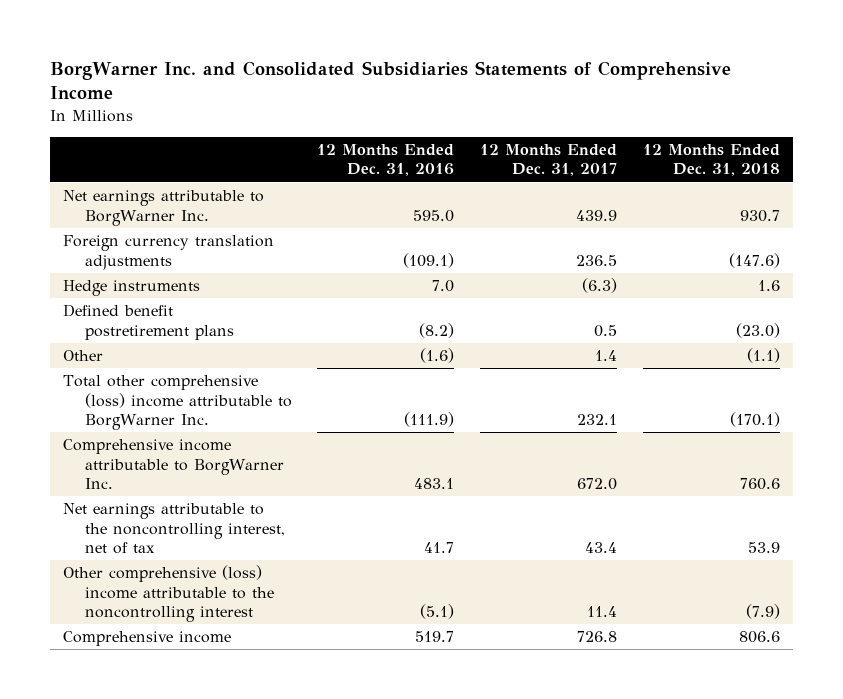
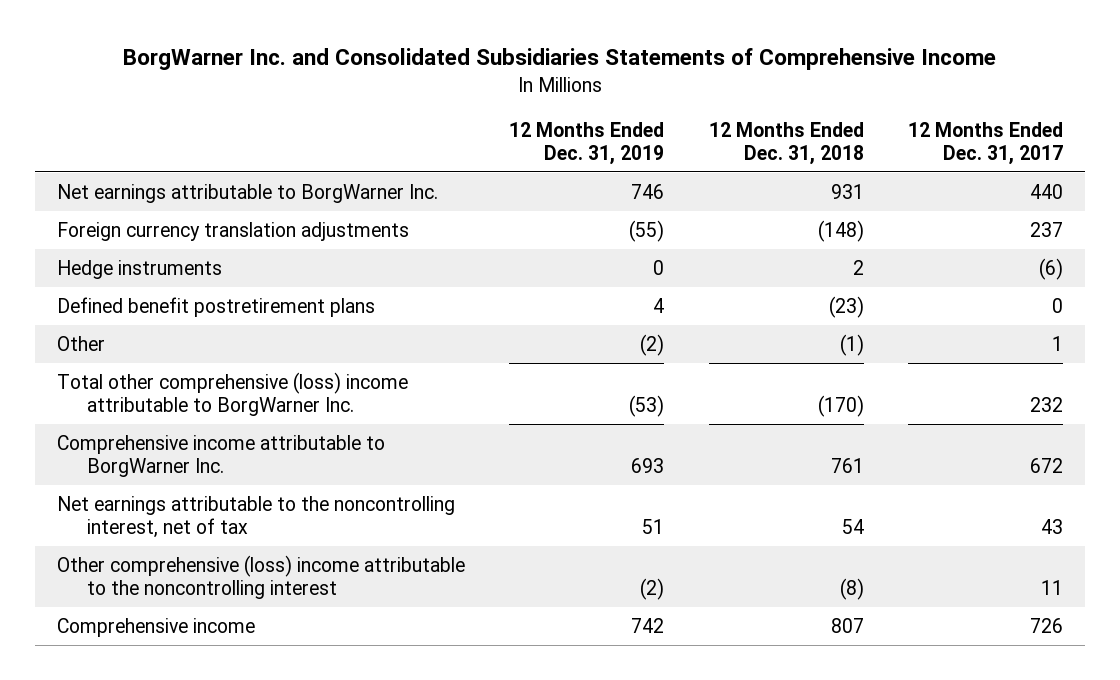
[317,143,455,177] 12 Months Ended Dec. 31, 2016 -> none
none -> [509,121,665,165] 12 Months Ended Dec. 31, 2019
[575,209,617,221] 439.9 -> [1029,183,1063,199] 440
[739,209,780,222] 930.7 -> [830,183,864,199] 931
[575,254,617,266] 236.5 -> [1029,221,1063,237] 237
[728,252,780,268] (147.6) -> [817,219,864,242] (148)
[581,278,617,294] (6.3) -> [1038,257,1063,280] (6)
[757,280,780,292] 1.6 -> [852,259,864,275] 2
[593,324,617,337] 0.5 -> [1051,297,1063,313] 0
[735,322,780,338] (23.0) -> [828,295,864,318] (23)
[594,350,617,362] 1.4 -> [1051,335,1063,351] 1
[746,348,780,364] (1.1) -> [839,333,864,356] (1)
[576,414,617,426] 232.1 -> [1029,396,1063,412] 232
[729,412,780,428] (170.1) -> [817,394,864,417] (170)
[576,478,617,491] 672.0 -> [1029,457,1063,473] 672
[739,478,780,491] 760.6 -> [830,457,864,473] 761
[584,542,617,554] 43.4 -> [1040,518,1063,534] 43
[747,542,780,554] 53.9 -> [841,518,864,534] 54
[586,606,617,618] 11.4 -> [1040,579,1063,595] 11
[745,604,780,620] (7.9) -> [839,577,864,600] (8)
[576,631,617,643] 726.8 -> [1029,617,1063,633] 726
[738,631,780,644] 806.6 -> [830,617,864,633] 807

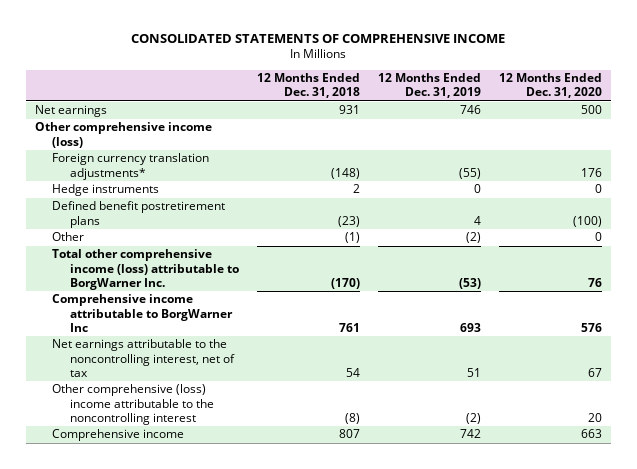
[123,48,997,71] BorgWarner Inc. and Consolidated Subsidiaries Statements of Comprehensive Income -> [131,34,506,44] CONSOLIDATED STATEMENTS OF COMPREHENSIVE INCOME
[907,121,1063,165] 12 Months Ended Dec. 31, 2017 -> none
none -> [499,73,603,99] 12 Months Ended Dec. 31, 2020
[57,183,439,203] Net earnings attributable to BorgWarner Inc. -> [34,105,107,118] Net earnings
none -> [34,122,212,148] Other comprehensive income (loss)
[57,221,410,241] Foreign currency translation adjustments -> [52,153,210,180] Foreign currency translation adjustments*
[57,371,409,416] Total other comprehensive (loss) income attributable to BorgWarner Inc. -> [52,249,240,290] Total other comprehensive income (loss) attributable to BorgWarner Inc.
[57,434,386,477] Comprehensive income attributable to BorgWarner Inc. -> [52,294,234,332] Comprehensive income attributable to BorgWarner Inc

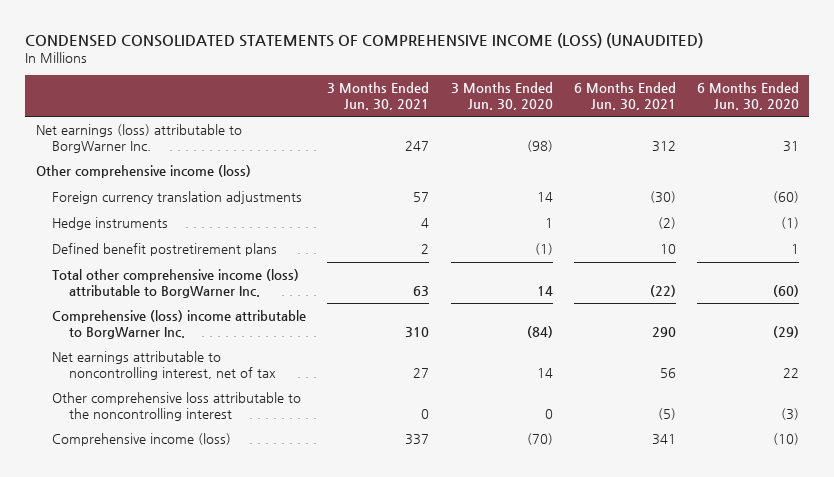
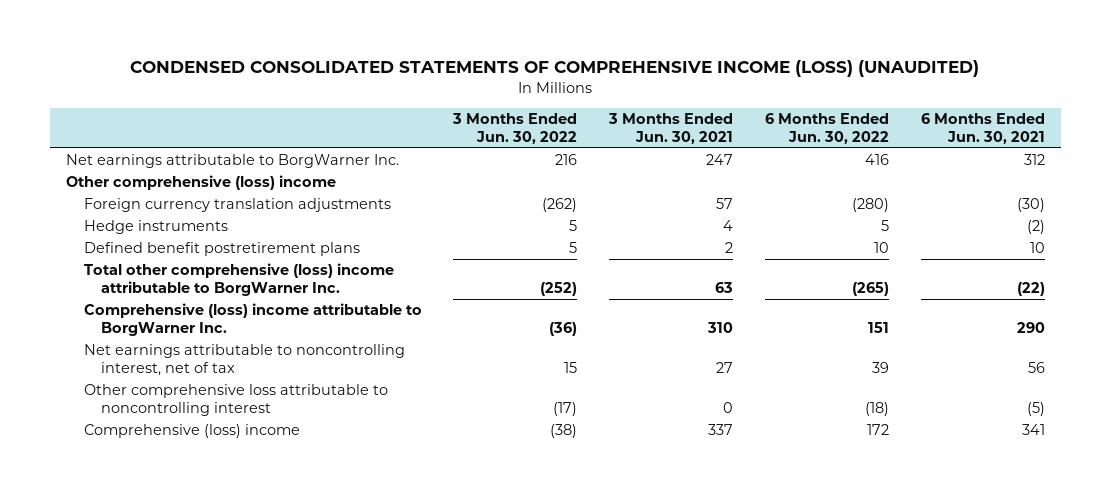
[450,81,553,110] 3 Months Ended Jun. 30, 2020 -> none
[696,81,799,110] 6 Months Ended Jun. 30, 2020 -> none
none -> [452,112,578,144] 3 Months Ended Jun. 30, 2022
none -> [765,112,890,144] 6 Months Ended Jun. 30, 2022
[35,124,242,154] Net earnings (loss) attributable to BorgWarner Inc. -> [66,154,400,169] Net earnings attributable to BorgWarner Inc.
[35,165,251,179] Other comprehensive income (loss) -> [66,175,337,191] Other comprehensive (loss) income
[52,269,300,299] Total other comprehensive income (loss) attributable to BorgWarner Inc. -> [83,263,394,297] Total other comprehensive (loss) income attributable to BorgWarner Inc.
[52,392,302,422] Other comprehensive loss attributable to the noncontrolling interest -> [83,384,388,417] Other comprehensive loss attributable to noncontrolling interest
[52,433,232,447] Comprehensive income (loss) -> [83,424,300,439] Comprehensive (loss) income

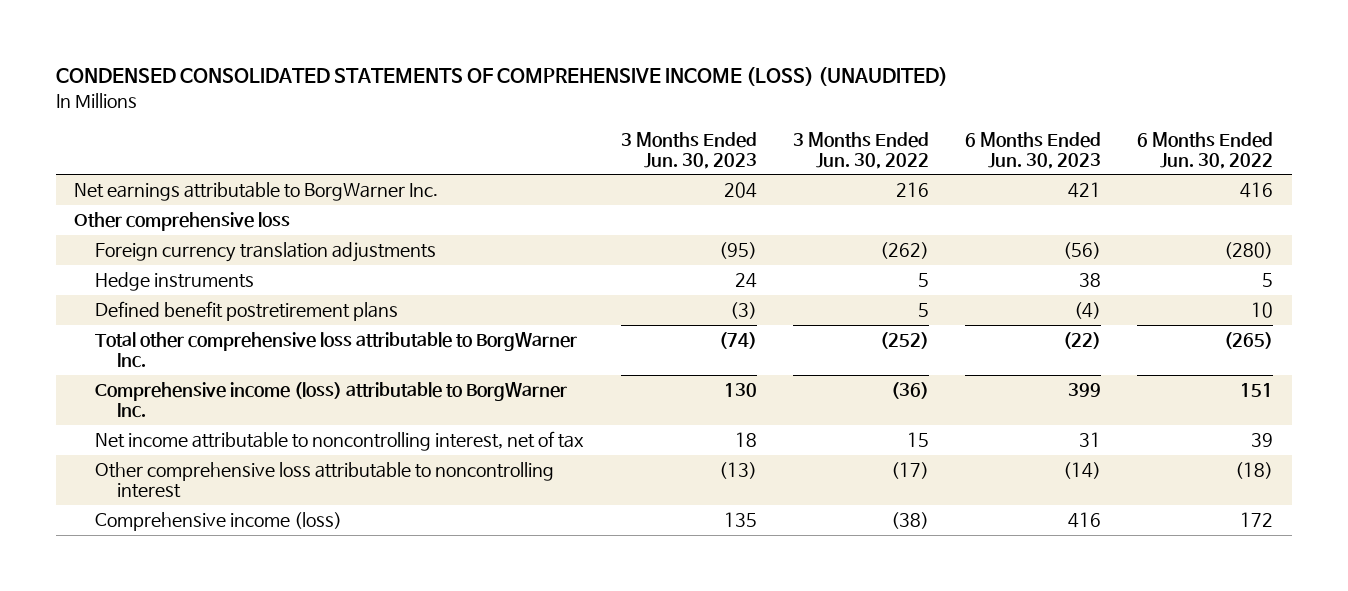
[608,112,734,144] 3 Months Ended Jun. 30, 2021 -> none
[920,112,1045,144] 6 Months Ended Jun. 30, 2021 -> none
none -> [620,131,757,169] 3 Months Ended Jun. 30, 2023
none -> [965,131,1102,169] 6 Months Ended Jun. 30, 2023
[66,175,337,191] Other comprehensive (loss) income -> [74,212,291,232] Other comprehensive loss
[83,263,394,297] Total other comprehensive (loss) income attributable to BorgWarner Inc. -> [95,332,578,369] Total other comprehensive loss attributable to BorgWarner Inc.
[83,303,422,337] Comprehensive (loss) income attributable to BorgWarner Inc. -> [95,382,568,419] Comprehensive income (loss) attributable to BorgWarner Inc.
[83,344,405,377] Net earnings attributable to noncontrolling interest, net of tax -> [95,431,585,452] Net income attributable to noncontrolling interest, net of tax
[83,424,300,439] Comprehensive (loss) income -> [95,512,343,532] Comprehensive income (loss)

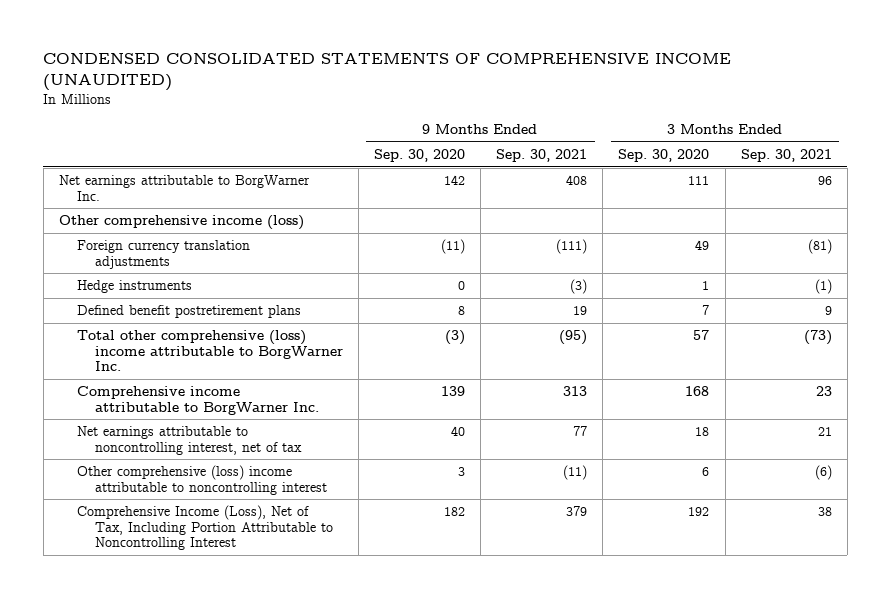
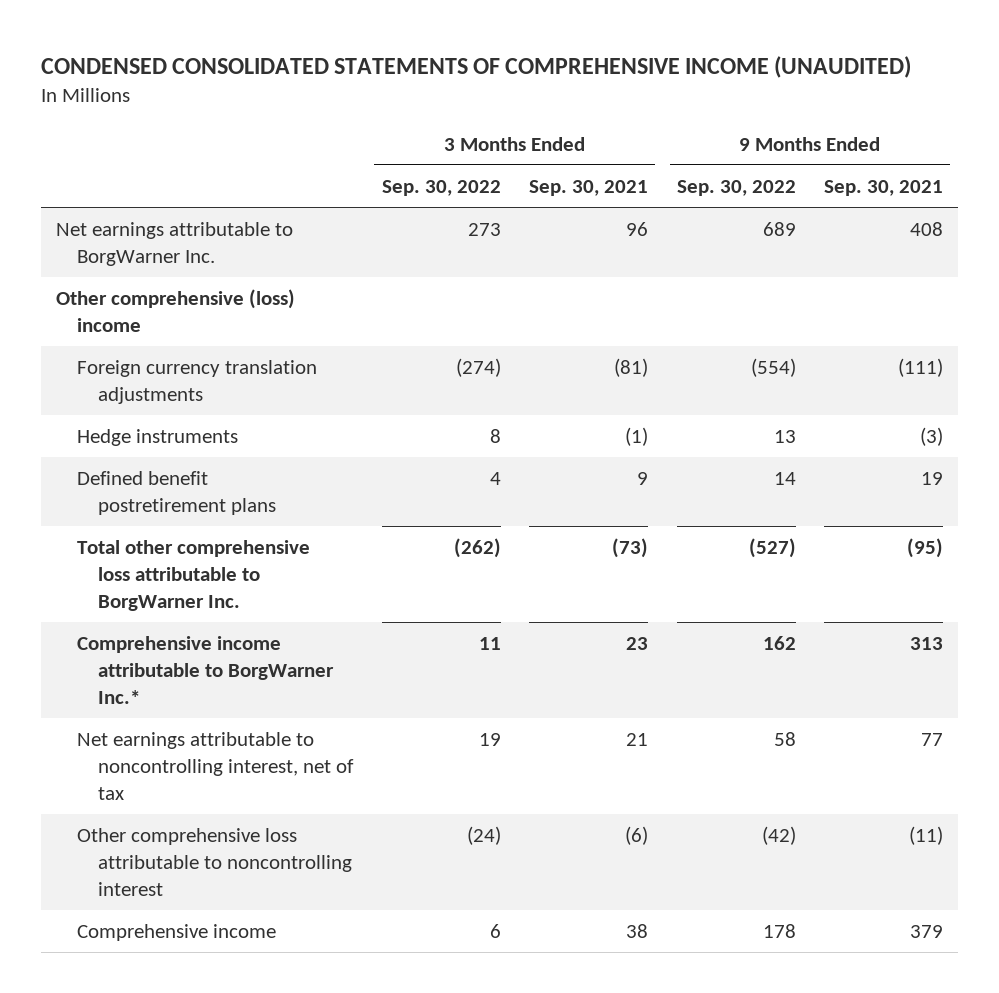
[373,148,465,162] Sep. 30, 2020 -> none
[618,148,710,162] Sep. 30, 2020 -> none
none -> [381,179,501,196] Sep. 30, 2022
none -> [676,179,796,196] Sep. 30, 2022
[59,215,305,231] Other comprehensive income (loss) -> [55,288,295,332] Other comprehensive (loss) income
[76,330,343,372] Total other comprehensive (loss) income attributable to BorgWarner Inc. -> [76,539,310,611] Total other comprehensive loss attributable to BorgWarner Inc.
[76,386,319,415] Comprehensive income attributable to BorgWarner Inc. -> [76,635,334,704] Comprehensive income attributable to BorgWarner Inc.*
[76,465,327,495] Other comprehensive (loss) income attributable to noncontrolling interest -> [76,827,352,896] Other comprehensive loss attributable to noncontrolling interest
[76,505,333,551] Comprehensive Income (Loss), Net of Tax, Including Portion Attributable to Noncontrolling Interest -> [76,923,276,941] Comprehensive income

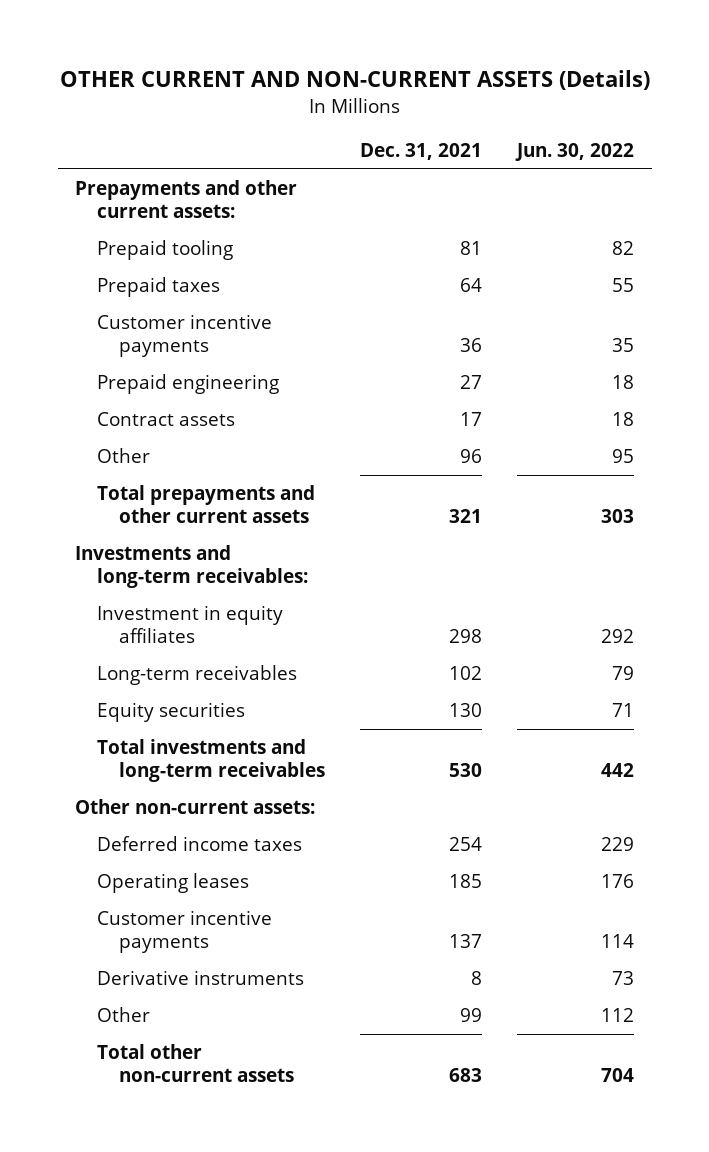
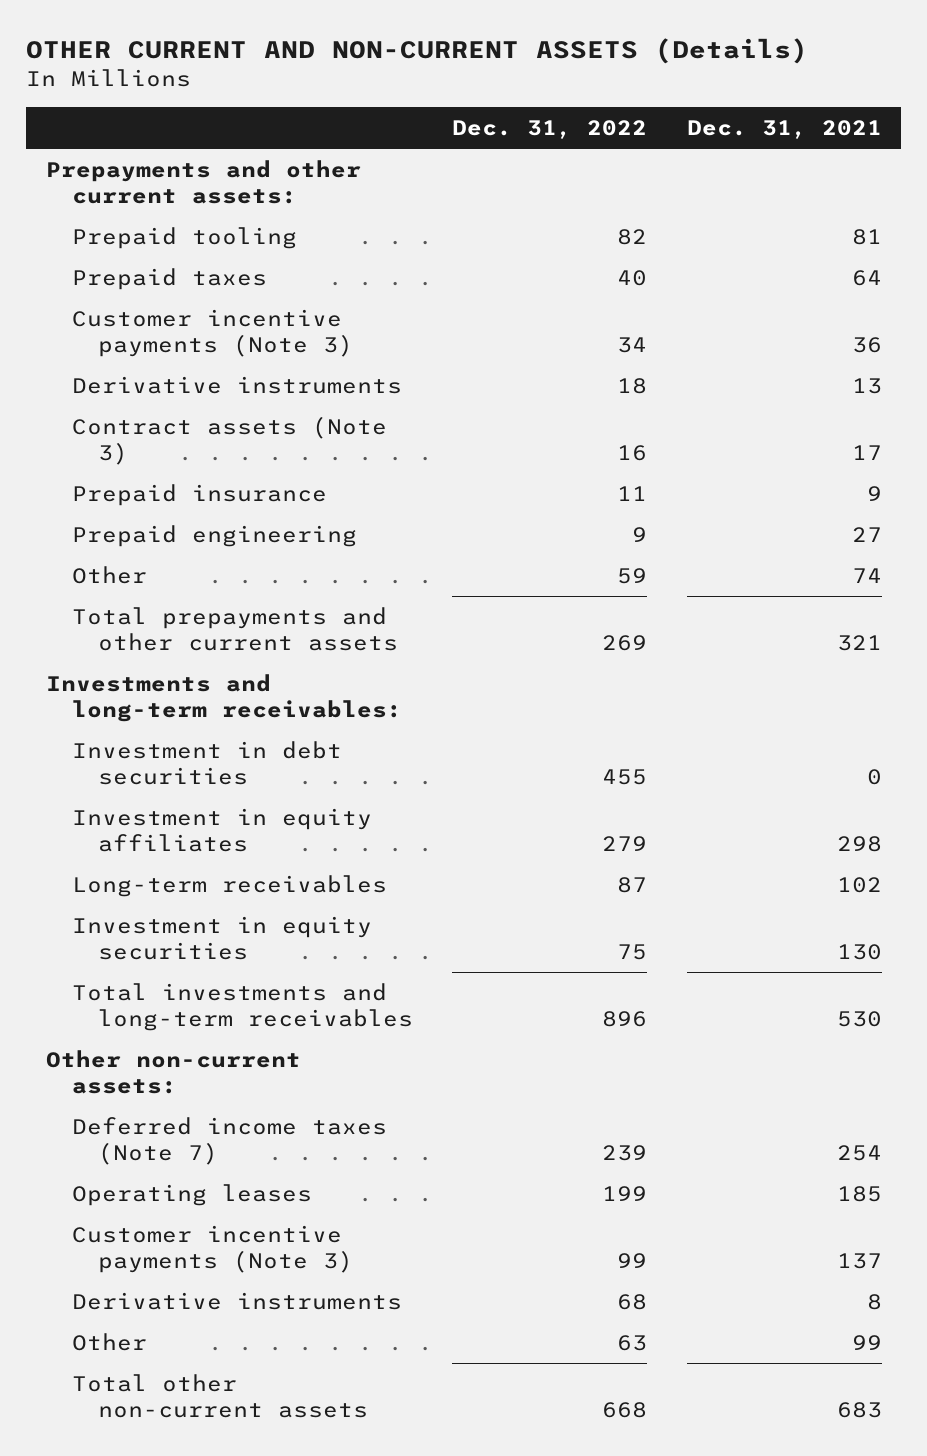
[515,143,635,162] Jun. 30, 2022 -> none
none -> [452,119,648,139] Dec. 31, 2022
[97,314,273,358] Customer incentive payments -> [71,308,353,357] Customer incentive payments (Note 3)
none -> [71,375,402,394] Derivative instruments
none -> [71,415,387,465] Contract assets (Note 3)
none -> [71,483,327,506] Prepaid insurance
[97,412,236,427] Contract assets -> none
[460,449,483,464] 96 -> [851,567,882,583] 74
none -> [71,740,342,785] Investment in debt securities
[97,702,246,723] Equity securities -> [71,915,372,960] Investment in equity securities
[97,836,303,852] Deferred income taxes -> [71,1116,387,1165] Deferred income taxes (Note 7)
[97,910,273,954] Customer incentive payments -> [71,1224,353,1273] Customer incentive payments (Note 3)

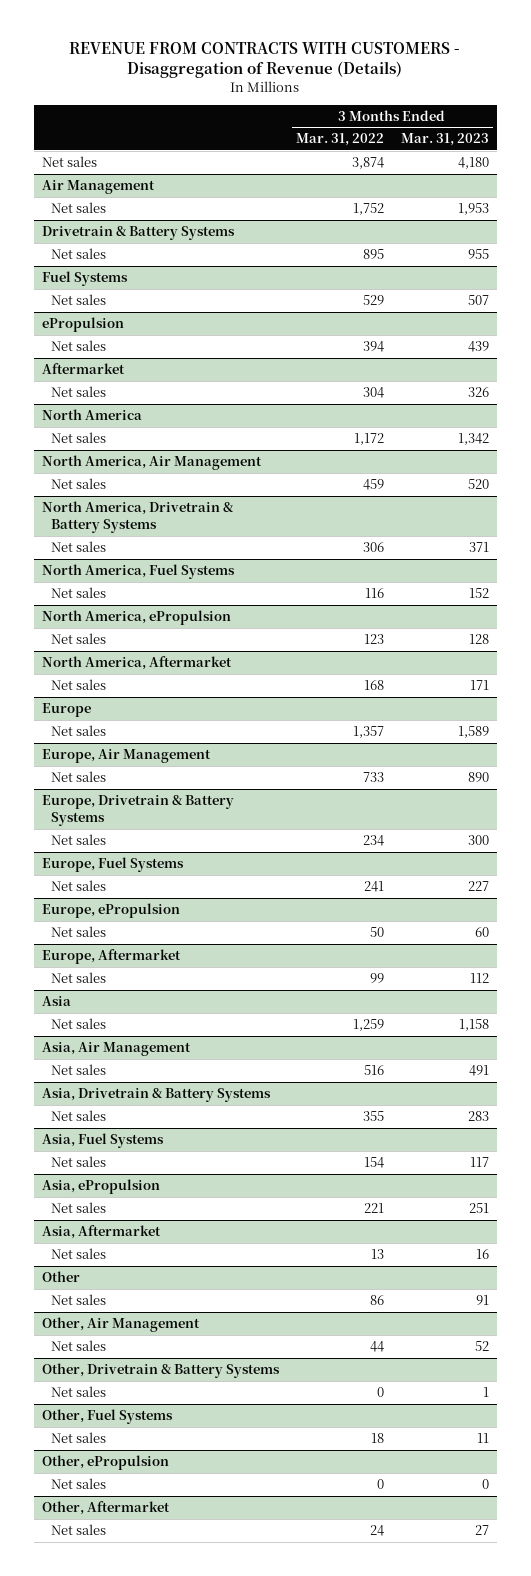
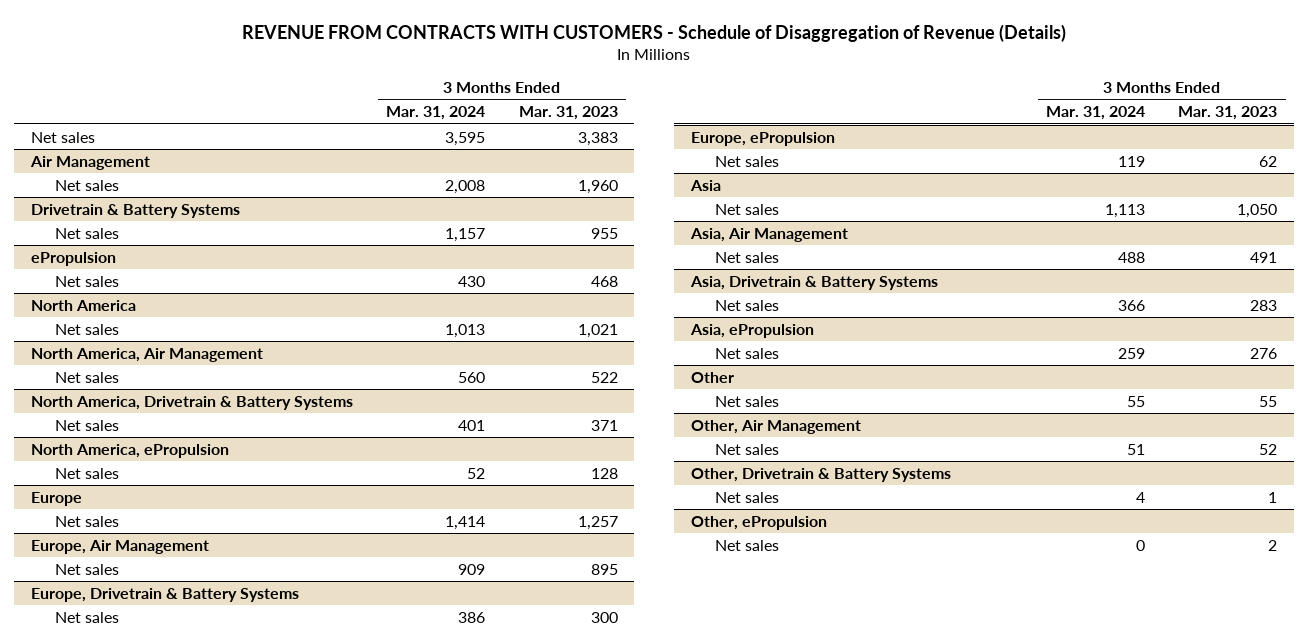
[69,41,461,78] REVENUE FROM CONTRACTS WITH CUSTOMERS - Disaggregation of Revenue (Details) -> [242,23,1067,42] REVENUE FROM CONTRACTS WITH CUSTOMERS - Schedule of Disaggregation of Revenue (Details)
[295,133,384,147] Mar. 31, 2022 -> none
none -> [386,106,486,121] Mar. 31, 2024
[457,157,489,170] 4,180 -> [577,131,618,146] 3,383
[457,203,489,216] 1,953 -> [577,179,618,194] 1,960
[41,271,128,287] Fuel Systems -> none
[51,294,107,306] Net sales -> none
[41,363,125,375] Aftermarket -> none
[51,386,107,398] Net sales -> none
[467,341,489,353] 439 -> [590,275,618,287] 468
[457,433,489,446] 1,342 -> [577,323,618,338] 1,021
[467,479,489,490] 520 -> [590,371,618,383] 522
[41,564,235,580] North America, Fuel Systems -> none
[51,587,107,599] Net sales -> none
[41,656,232,671] North America, Aftermarket -> none
[51,679,107,691] Net sales -> none
[457,726,489,739] 1,589 -> [577,515,618,530] 1,257
[467,772,489,783] 890 -> [590,563,618,575] 895
[41,857,184,873] Europe, Fuel Systems -> none
[51,880,107,892] Net sales -> none
[41,949,181,965] Europe, Aftermarket -> none
[51,972,107,984] Net sales -> none
[474,927,489,938] 60 -> [1259,155,1278,167] 62
[458,1019,489,1032] 1,158 -> [1237,203,1278,218] 1,050
[41,1133,164,1149] Asia, Fuel Systems -> none
[51,1156,107,1168] Net sales -> none
[41,1225,161,1240] Asia, Aftermarket -> none
[51,1248,107,1260] Net sales -> none
[468,1203,489,1214] 251 -> [1250,347,1278,359] 276
[475,1295,489,1306] 91 -> [1259,395,1278,407] 55
[41,1409,173,1425] Other, Fuel Systems -> none
[51,1432,107,1444] Net sales -> none
[41,1501,170,1516] Other, Aftermarket -> none
[51,1524,107,1536] Net sales -> none
[481,1479,489,1490] 0 -> [1268,539,1278,551] 2

